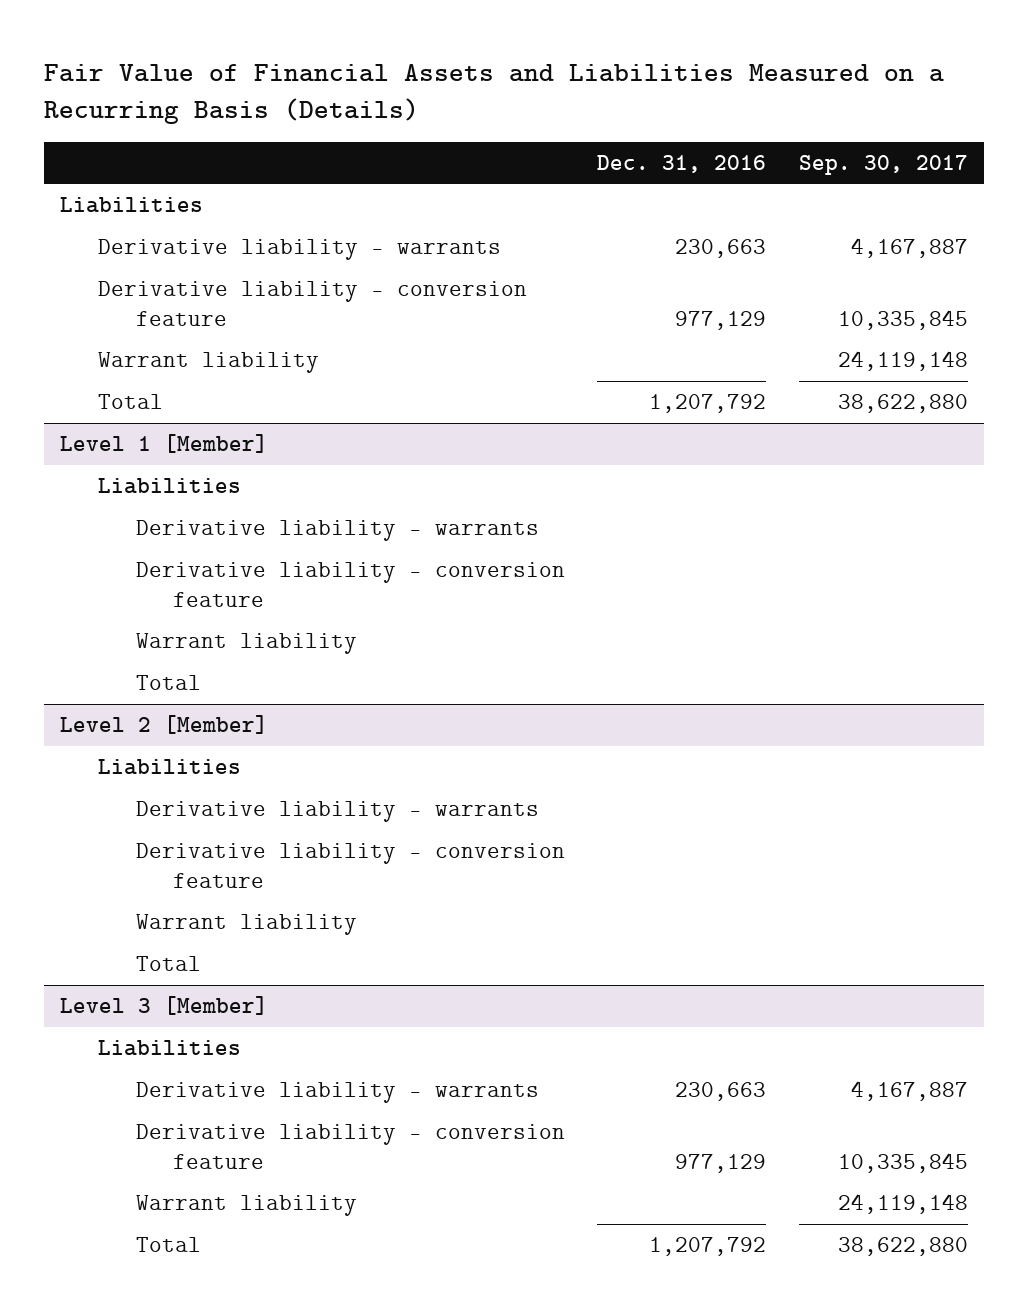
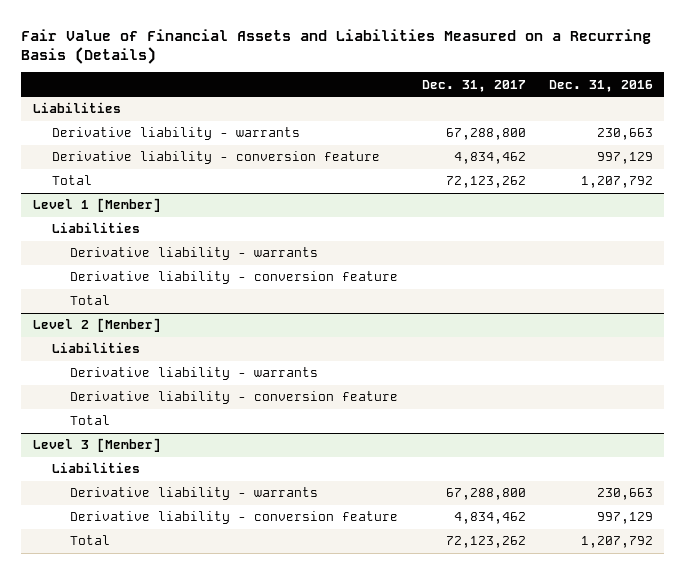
[798,154,968,175] Sep. 30, 2017 -> none
none -> [421,79,526,92] Dec. 31, 2017
[97,352,319,374] Warrant liability -> none
[675,310,767,330] 977,129 -> [596,152,653,165] 997,129
[135,633,357,655] Warrant liability -> none
[135,914,357,936] Warrant liability -> none
[135,1195,357,1217] Warrant liability -> none
[675,1153,767,1173] 977,129 -> [596,512,653,525] 997,129

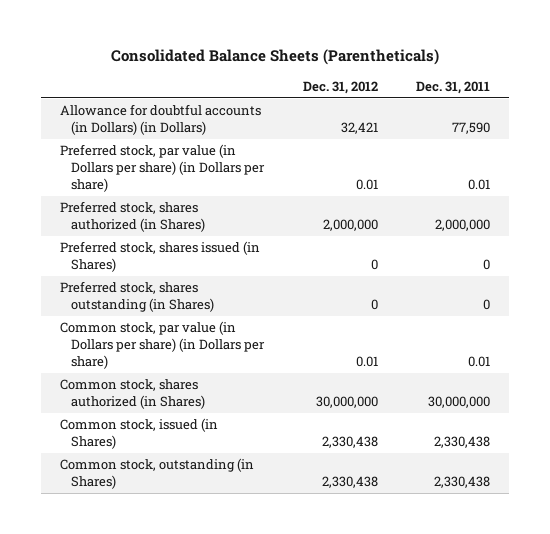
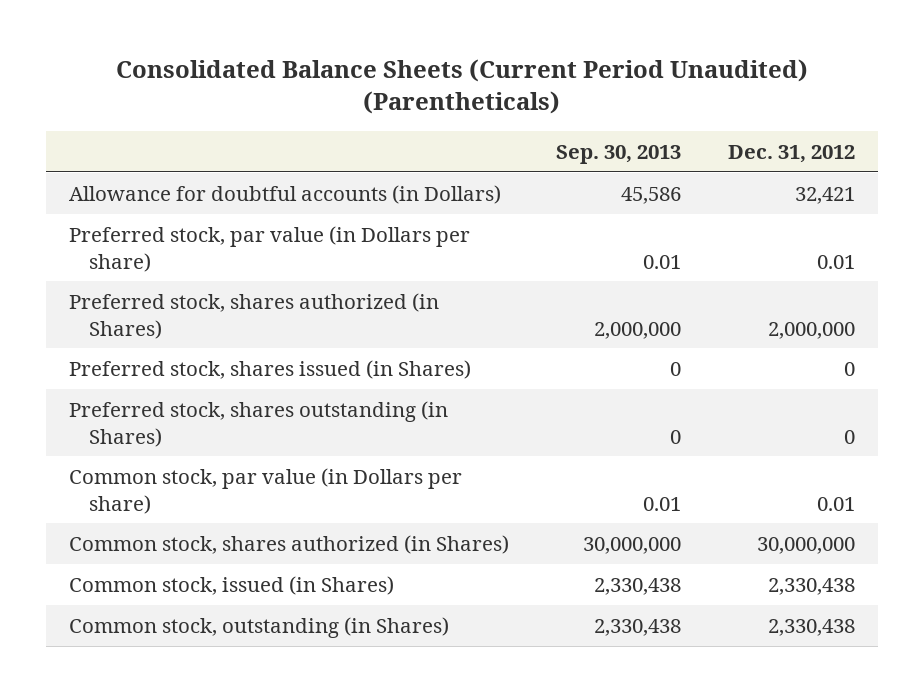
[111,49,440,66] Consolidated Balance Sheets (Parentheticals) -> [116,59,809,115] Consolidated Balance Sheets (Current Period Unaudited) (Parentheticals)
[416,80,491,94] Dec. 31, 2011 -> none
none -> [556,144,682,164] Sep. 30, 2013
[59,104,261,136] Allowance for doubtful accounts (in Dollars) (in Dollars) -> [69,184,502,204] Allowance for doubtful accounts (in Dollars)
[59,144,266,193] Preferred stock, par value (in Dollars per share) (in Dollars per share) -> [69,225,471,272] Preferred stock, par value (in Dollars per share)
[59,321,266,370] Common stock, par value (in Dollars per share) (in Dollars per share) -> [69,467,463,514] Common stock, par value (in Dollars per share)

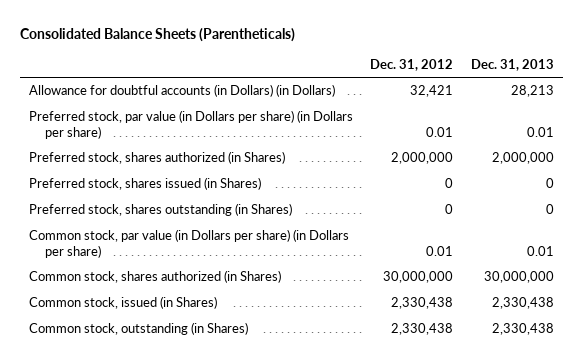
[116,59,809,115] Consolidated Balance Sheets (Current Period Unaudited) (Parentheticals) -> [20,28,296,43] Consolidated Balance Sheets (Parentheticals)
[556,144,682,164] Sep. 30, 2013 -> none
none -> [470,58,554,71] Dec. 31, 2013
[69,184,502,204] Allowance for doubtful accounts (in Dollars) -> [28,84,335,98] Allowance for doubtful accounts (in Dollars) (in Dollars)
[69,225,471,272] Preferred stock, par value (in Dollars per share) -> [28,110,353,140] Preferred stock, par value (in Dollars per share) (in Dollars per share)
[69,467,463,514] Common stock, par value (in Dollars per share) -> [28,229,349,259] Common stock, par value (in Dollars per share) (in Dollars per share)

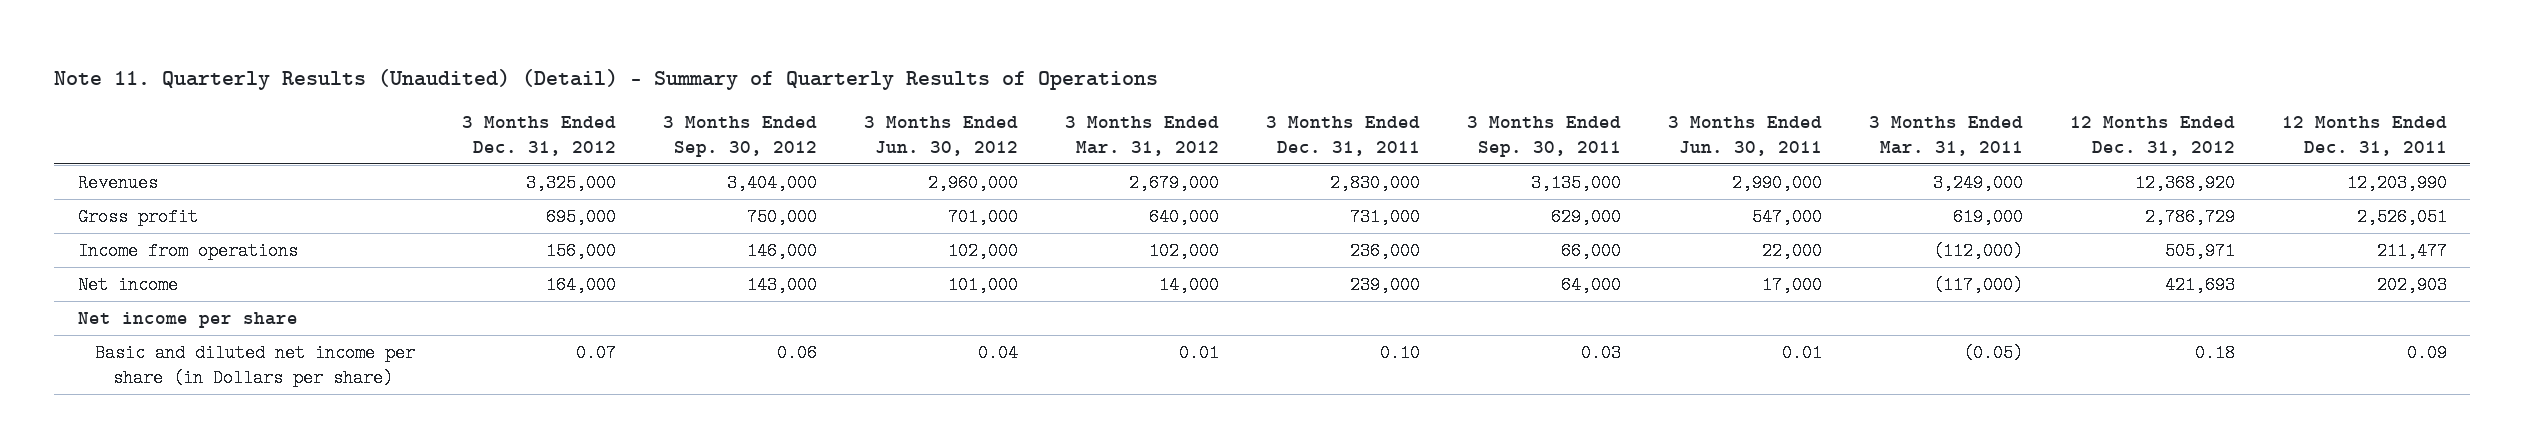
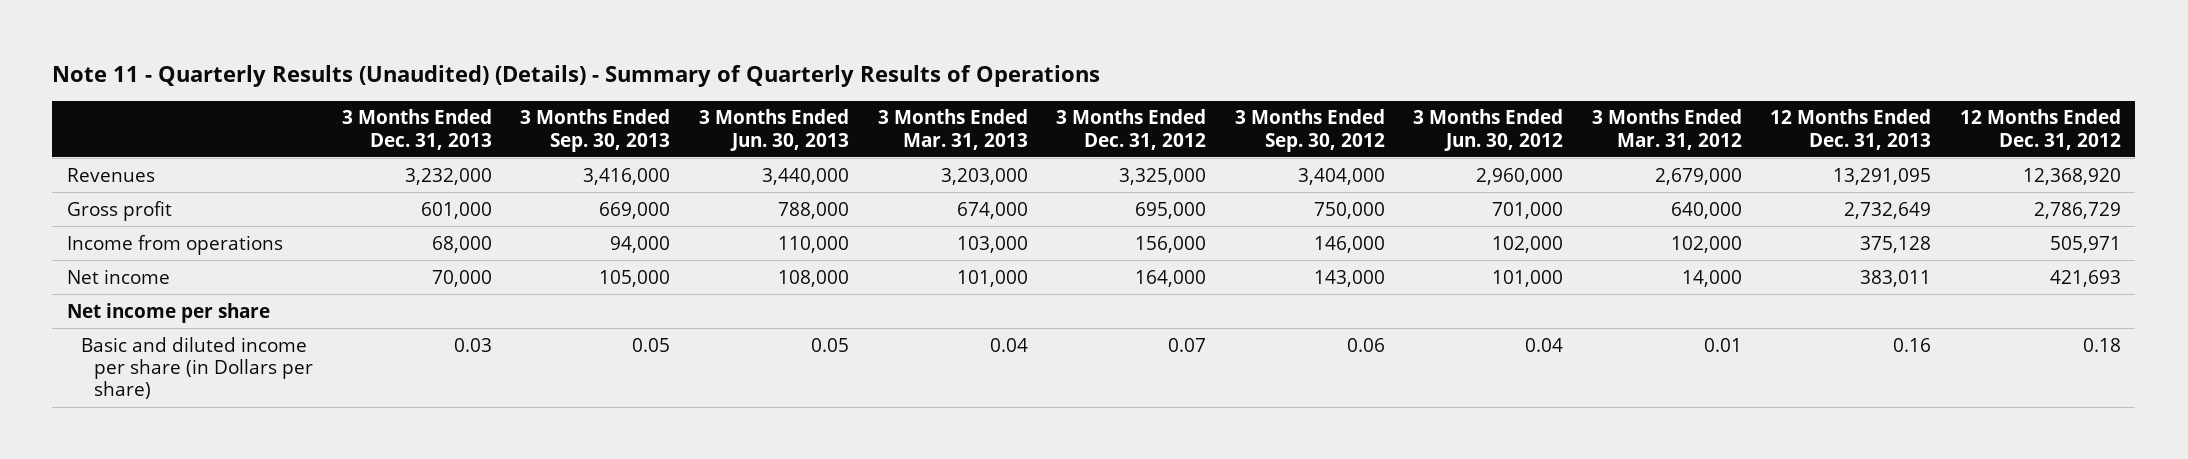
[54,69,1159,91] Note 11. Quarterly Results (Unaudited) (Detail) - Summary of Quarterly Results of Operations -> [52,64,1101,87] Note 11 - Quarterly Results (Unaudited) (Details) - Summary of Quarterly Results of Operations
[1266,116,1421,156] 3 Months Ended Dec. 31, 2011 -> none
[1467,116,1622,157] 3 Months Ended Sep. 30, 2011 -> none
[1668,116,1823,156] 3 Months Ended Jun. 30, 2011 -> none
[1868,116,2023,156] 3 Months Ended Mar. 31, 2011 -> none
[2281,116,2447,156] 12 Months Ended Dec. 31, 2011 -> none
none -> [341,109,492,150] 3 Months Ended Dec. 31, 2013
none -> [520,109,671,152] 3 Months Ended Sep. 30, 2013
none -> [699,109,850,151] 3 Months Ended Jun. 30, 2013
none -> [877,109,1028,150] 3 Months Ended Mar. 31, 2013
none -> [1770,109,1932,150] 12 Months Ended Dec. 31, 2013
[95,344,416,387] Basic and diluted net income per share (in Dollars per share) -> [80,336,314,400] Basic and diluted income per share (in Dollars per share)

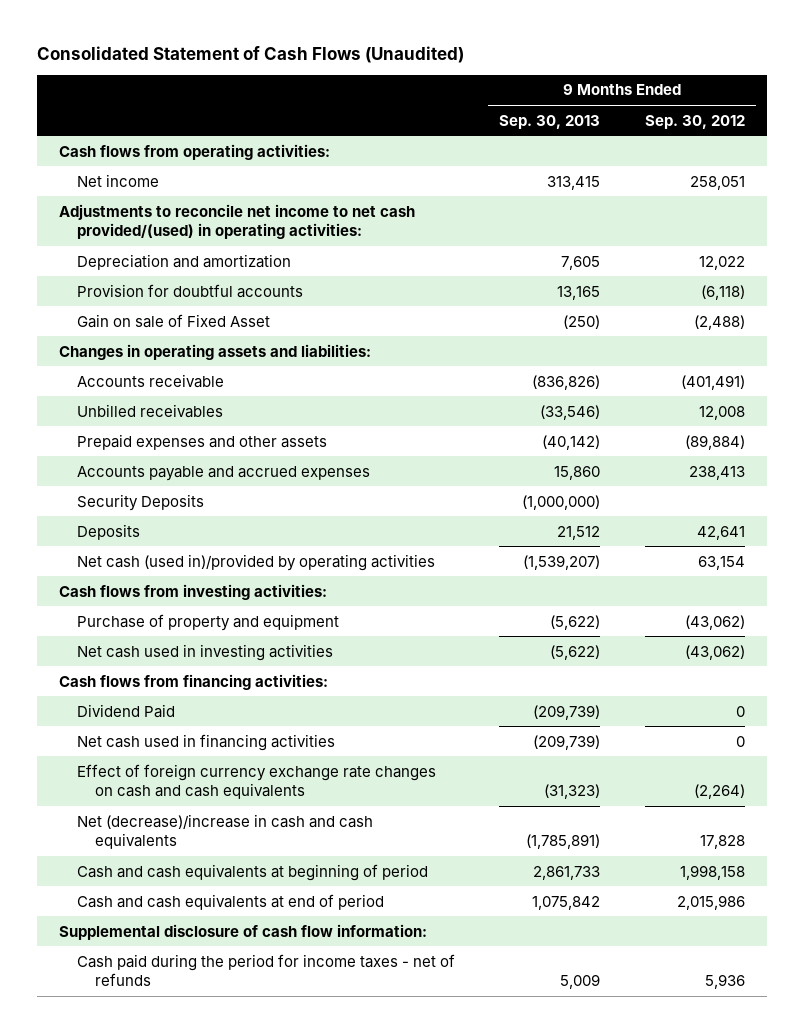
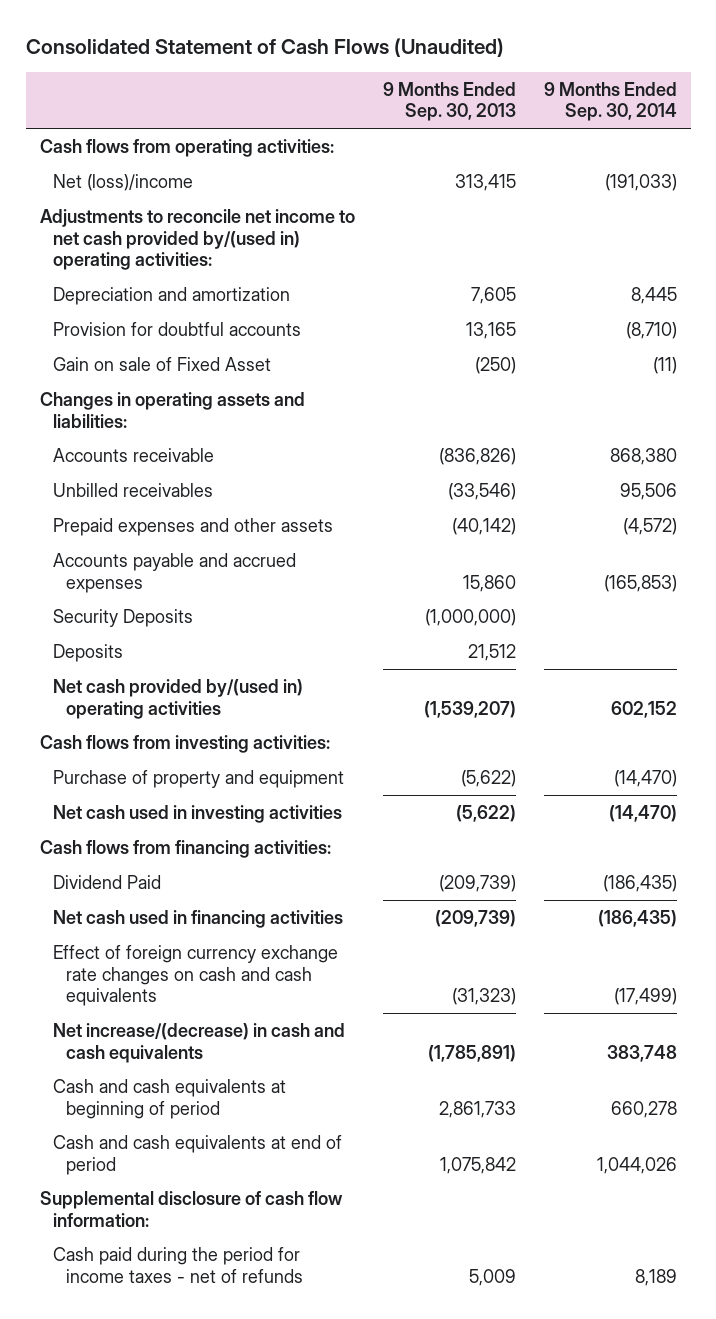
[644,114,745,129] Sep. 30, 2012 -> none
none -> [543,81,677,122] 9 Months Ended Sep. 30, 2014
[77,173,160,187] Net income -> [52,173,193,191] Net (loss)/income
[58,203,415,239] Adjustments to reconcile net income to net cash provided/(used) in operating activities: -> [39,208,355,271] Adjustments to reconcile net income to net cash provided by/(used in) operating activities:
[77,553,436,571] Net cash (used in)/provided by operating activities -> [52,678,303,719] Net cash provided by/(used in) operating activities
[77,813,374,849] Net (decrease)/increase in cash and cash equivalents -> [52,1022,345,1063] Net increase/(decrease) in cash and cash equivalents

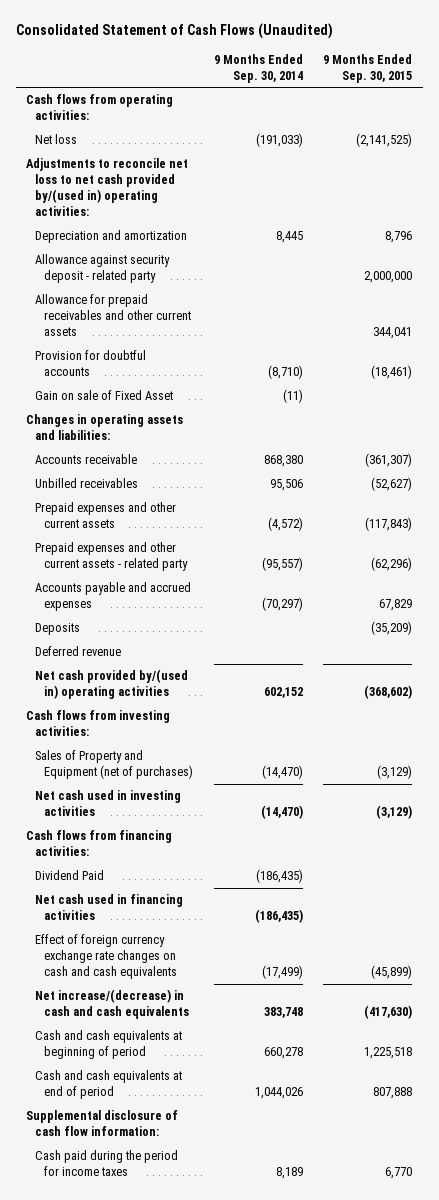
[382,81,516,122] 9 Months Ended Sep. 30, 2013 -> none
none -> [323,53,413,83] 9 Months Ended Sep. 30, 2015
[52,173,193,191] Net (loss)/income -> [35,134,78,145] Net loss
[39,208,355,271] Adjustments to reconcile net income to net cash provided by/(used in) operating activities: -> [26,158,189,217] Adjustments to reconcile net loss to net cash provided by/(used in) operating activities:
none -> [35,254,171,284] Allowance against security deposit - related party
none -> [35,294,191,337] Allowance for prepaid receivables and other current assets
[52,608,193,627] Security Deposits -> none
[52,517,333,536] Prepaid expenses and other assets -> [35,502,177,529] Prepaid expenses and other current assets
none -> [35,542,188,572] Prepaid expenses and other current assets - related party
[603,574,677,592] (165,853) -> [261,597,303,612] (70,297)
none -> [35,646,122,657] Deferred revenue
[52,769,344,788] Purchase of property and equipment -> [35,750,193,780] Sales of Property and Equipment (net of purchases)
[52,1246,303,1283] Cash paid during the period for income taxes - net of refunds -> [35,1150,179,1177] Cash paid during the period for income taxes

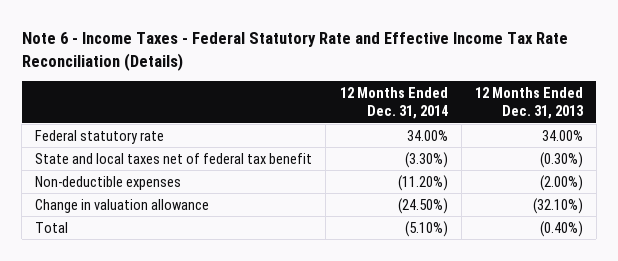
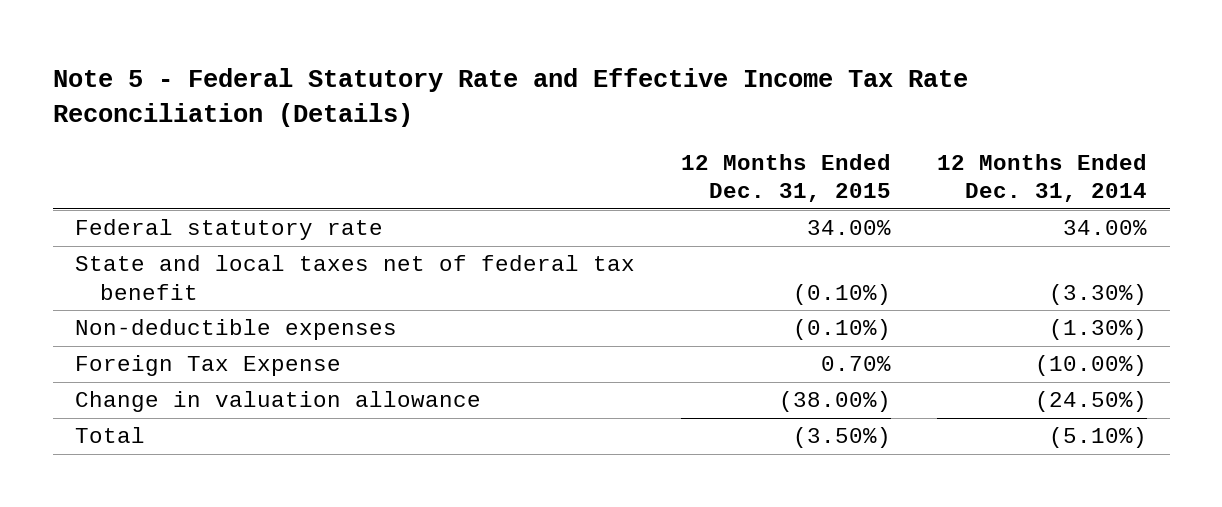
[21,32,568,71] Note 6 - Income Taxes - Federal Statutory Rate and Effective Income Tax Rate Reconciliation (Details) -> [52,68,968,127] Note 5 - Federal Statutory Rate and Effective Income Tax Rate Reconciliation (Details)
[474,86,584,120] 12 Months Ended Dec. 31, 2013 -> none
none -> [681,153,892,202] 12 Months Ended Dec. 31, 2015
[397,174,448,191] (11.20%) -> [1049,319,1148,341] (1.30%)
none -> [75,355,342,377] Foreign Tax Expense

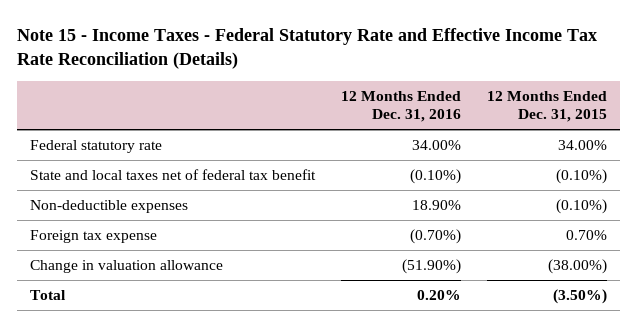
[52,68,968,127] Note 5 - Federal Statutory Rate and Effective Income Tax Rate Reconciliation (Details) -> [17,28,598,70] Note 15 - Income Taxes - Federal Statutory Rate and Effective Income Tax Rate Reconciliation (Details)
[937,153,1148,202] 12 Months Ended Dec. 31, 2014 -> none
none -> [341,90,462,123] 12 Months Ended Dec. 31, 2016
[75,355,342,377] Foreign Tax Expense -> [30,230,158,244] Foreign tax expense

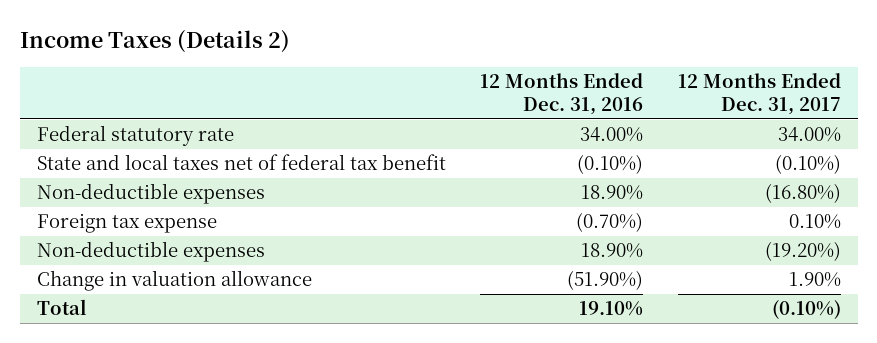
[17,28,598,70] Note 15 - Income Taxes - Federal Statutory Rate and Effective Income Tax Rate Reconciliation (Details) -> [19,30,290,54] Income Taxes (Details 2)
[486,90,607,123] 12 Months Ended Dec. 31, 2015 -> none
none -> [677,73,841,116] 12 Months Ended Dec. 31, 2017
none -> [36,241,265,263] Non-deductible expenses
[417,290,462,301] 0.20% -> [579,301,644,317] 19.10%

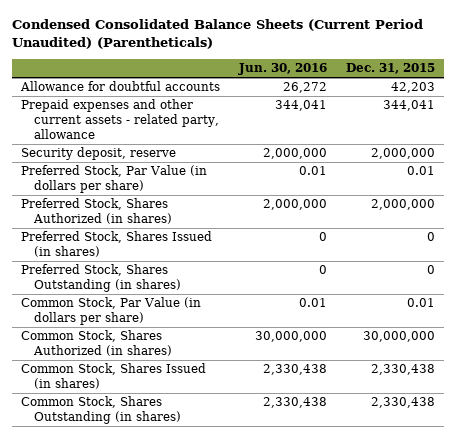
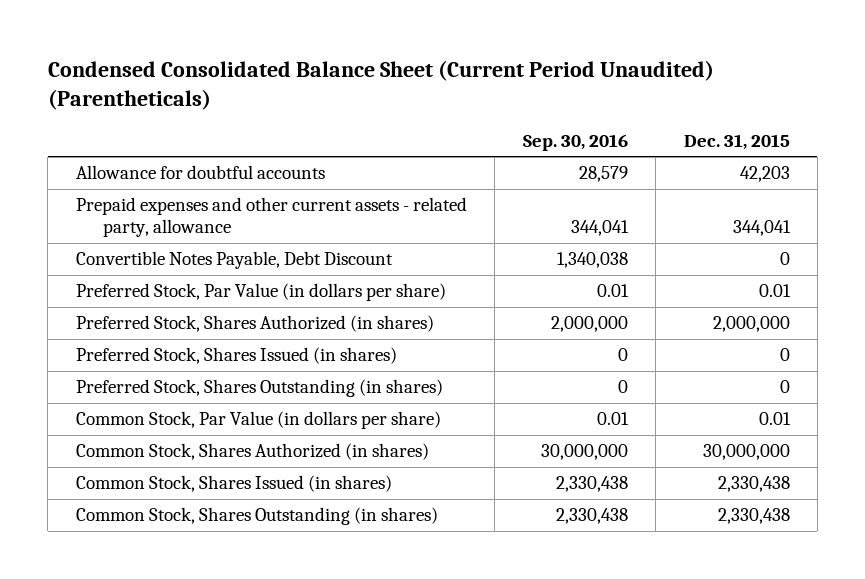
[11,19,423,50] Condensed Consolidated Balance Sheets (Current Period Unaudited) (Parentheticals) -> [47,59,714,110] Condensed Consolidated Balance Sheet (Current Period Unaudited) (Parentheticals)
[238,62,328,75] Jun. 30, 2016 -> none
none -> [522,133,628,151] Sep. 30, 2016
[21,147,177,161] Security deposit, reserve -> none
none -> [75,251,393,270] Convertible Notes Payable, Debt Discount

